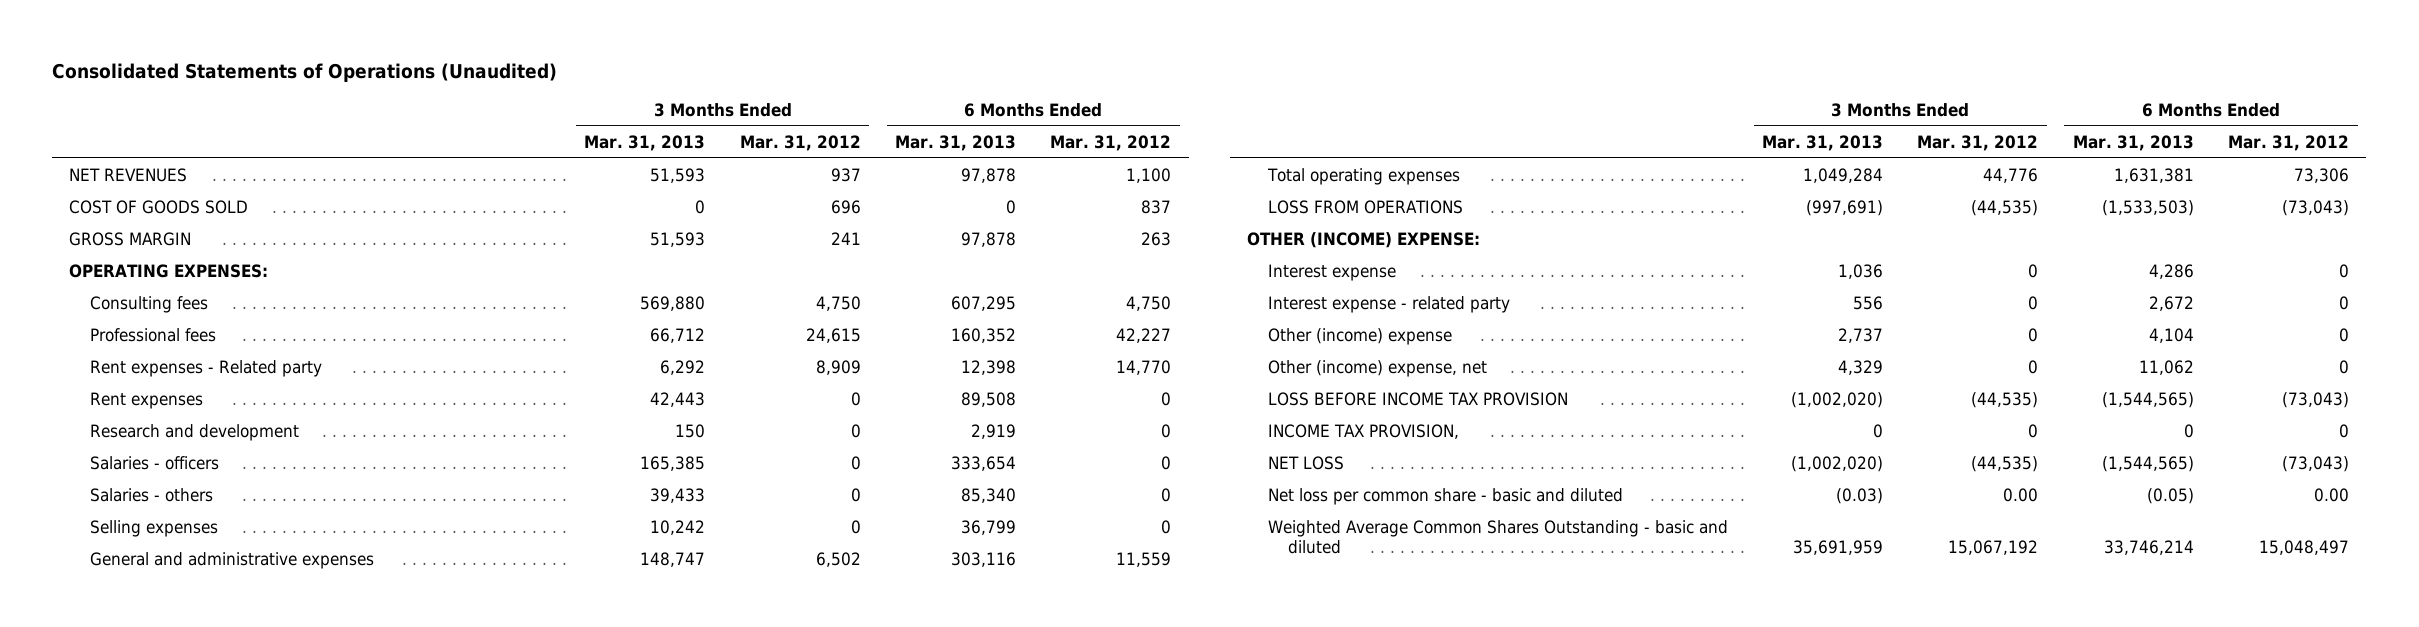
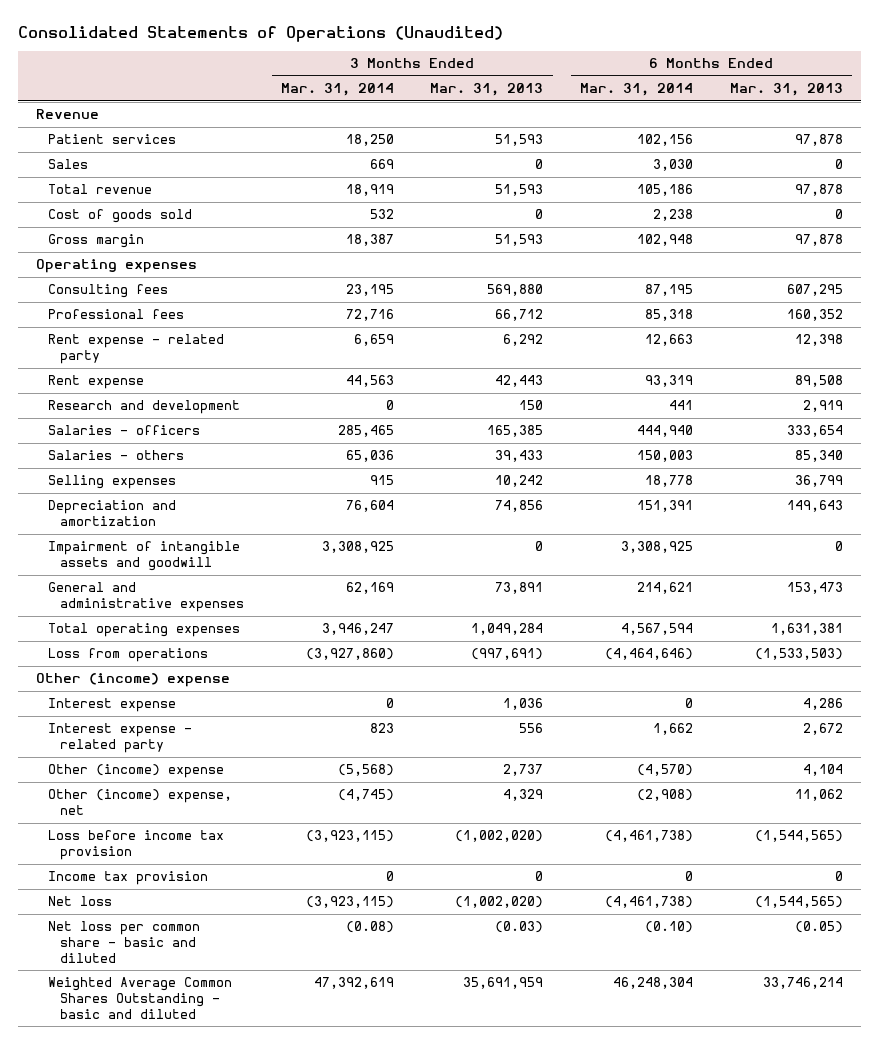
[739,134,861,151] Mar. 31, 2012 -> none
[1050,134,1172,151] Mar. 31, 2012 -> none
none -> [280,83,394,97] Mar. 31, 2014
none -> [579,83,693,97] Mar. 31, 2014
none -> [36,109,100,120] Revenue
none -> [48,134,177,145] Patient services
none -> [48,159,89,170] Sales
[69,167,188,182] NET REVENUES -> [48,184,153,195] Total revenue
[69,199,249,214] COST OF GOODS SOLD -> [48,209,193,224] Cost of goods sold
[69,231,192,246] GROSS MARGIN -> [48,234,145,249] Gross margin
[69,263,269,278] OPERATING EXPENSES: -> [36,259,198,274] Operating expenses
[89,359,322,377] Rent expenses - Related party -> [48,334,225,364] Rent expense - related party
[89,391,203,409] Rent expenses -> [48,375,145,390] Rent expense
none -> [48,500,177,526] Depreciation and amortization
none -> [48,541,241,571] Impairment of intangible assets and goodwill
[640,551,706,567] 148,747 -> [495,582,544,595] 73,891
[951,551,1017,567] 303,116 -> [786,582,843,595] 153,473
[1267,199,1463,214] LOSS FROM OPERATIONS -> [48,648,209,663] Loss from operations
[1247,231,1481,248] OTHER (INCOME) EXPENSE: -> [36,673,231,688] Other (income) expense
[1267,391,1568,406] LOSS BEFORE INCOME TAX PROVISION -> [48,830,225,860] Loss before income tax provision
[1267,423,1459,439] INCOME TAX PROVISION, -> [48,871,209,886] Income tax provision
[1267,455,1344,470] NET LOSS -> [48,896,113,907] Net loss

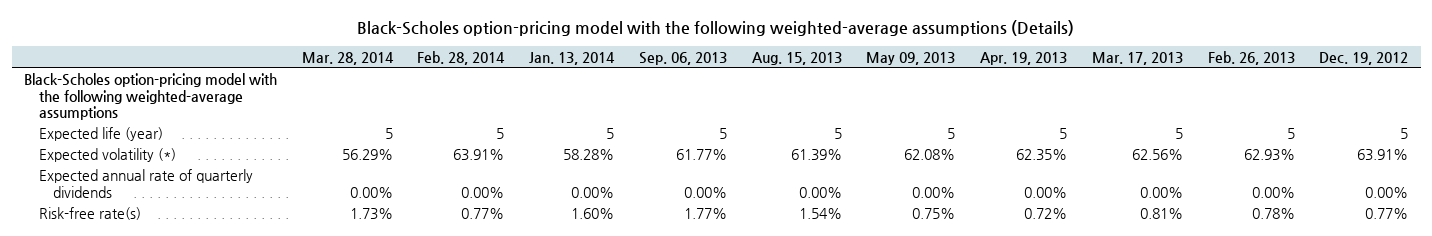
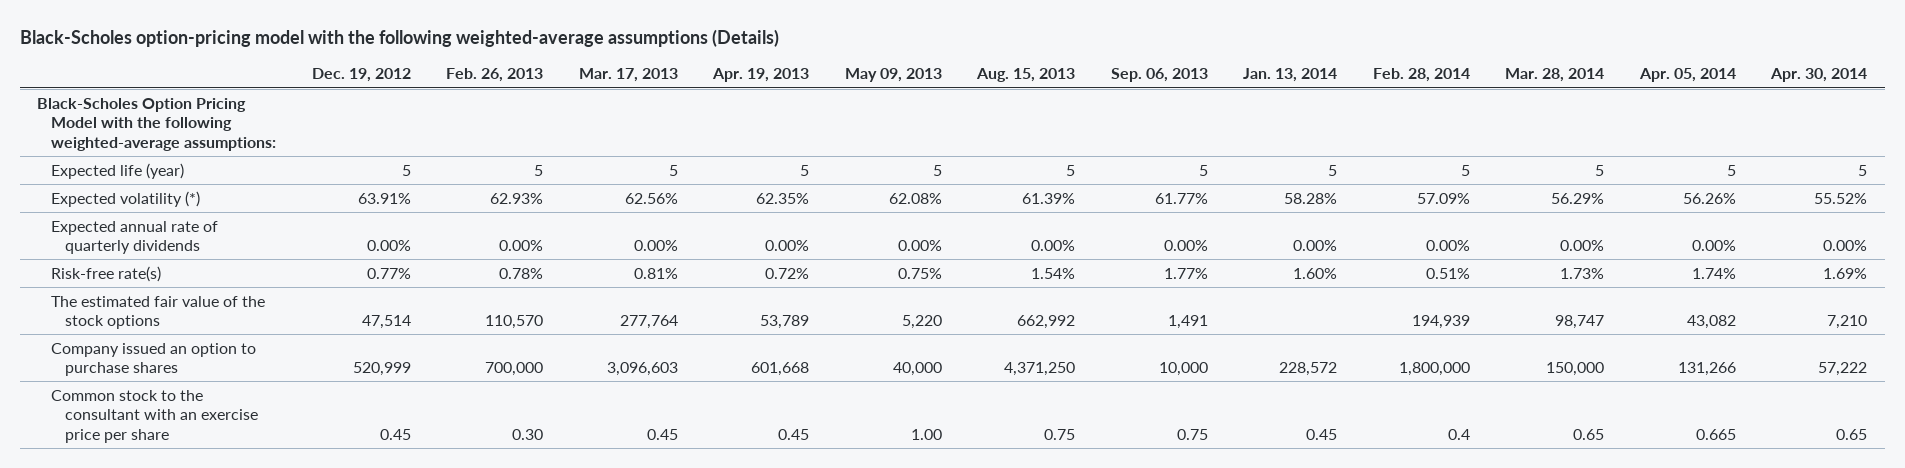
none -> [1638,68,1736,83] Apr. 05, 2014
none -> [1770,68,1868,83] Apr. 30, 2014
[23,73,277,120] Black-Scholes option-pricing model with the following weighted-average assumptions -> [37,97,277,151] Black-Scholes Option Pricing Model with the following weighted-average assumptions:
[453,149,505,162] 63.91% -> [1416,192,1470,204] 57.09%
[461,208,505,220] 0.77% -> [1425,267,1470,279] 0.51%
none -> [51,295,266,330] The estimated fair value of the stock options
none -> [51,342,257,377] Company issued an option to purchase shares
none -> [51,389,259,443] Common stock to the consultant with an exercise price per share

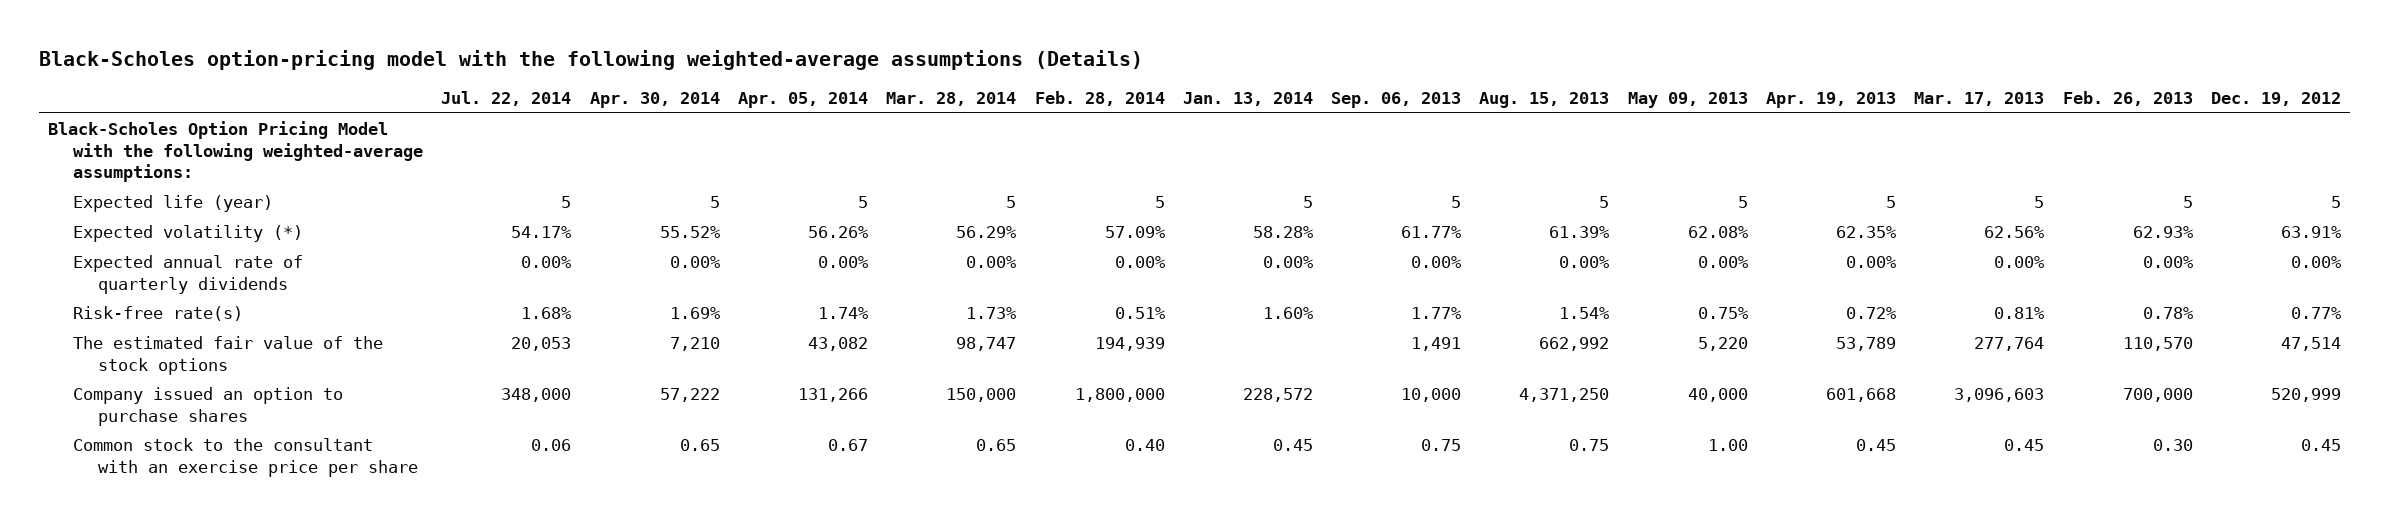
none -> [441,91,572,107] Jul. 22, 2014
[1447,428,1470,440] 0.4 -> [1124,439,1165,452] 0.40
[1695,428,1736,440] 0.665 -> [827,439,868,452] 0.67

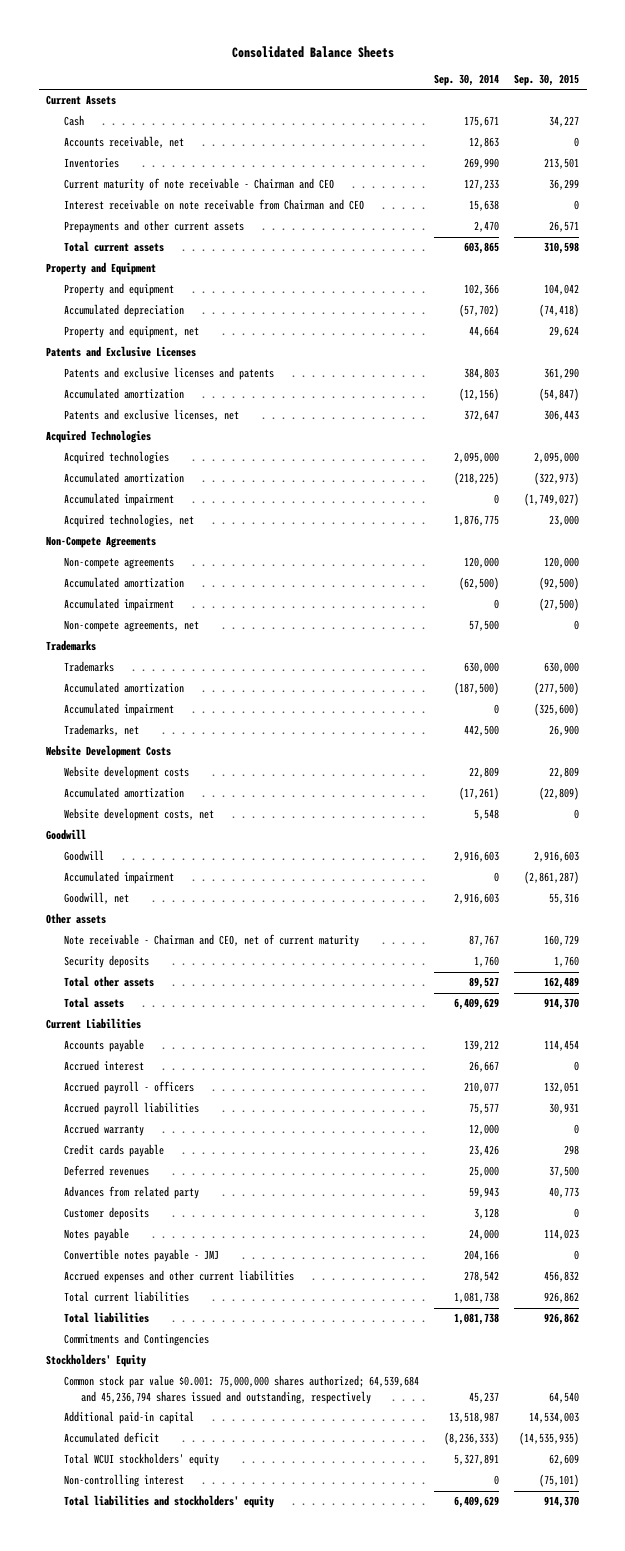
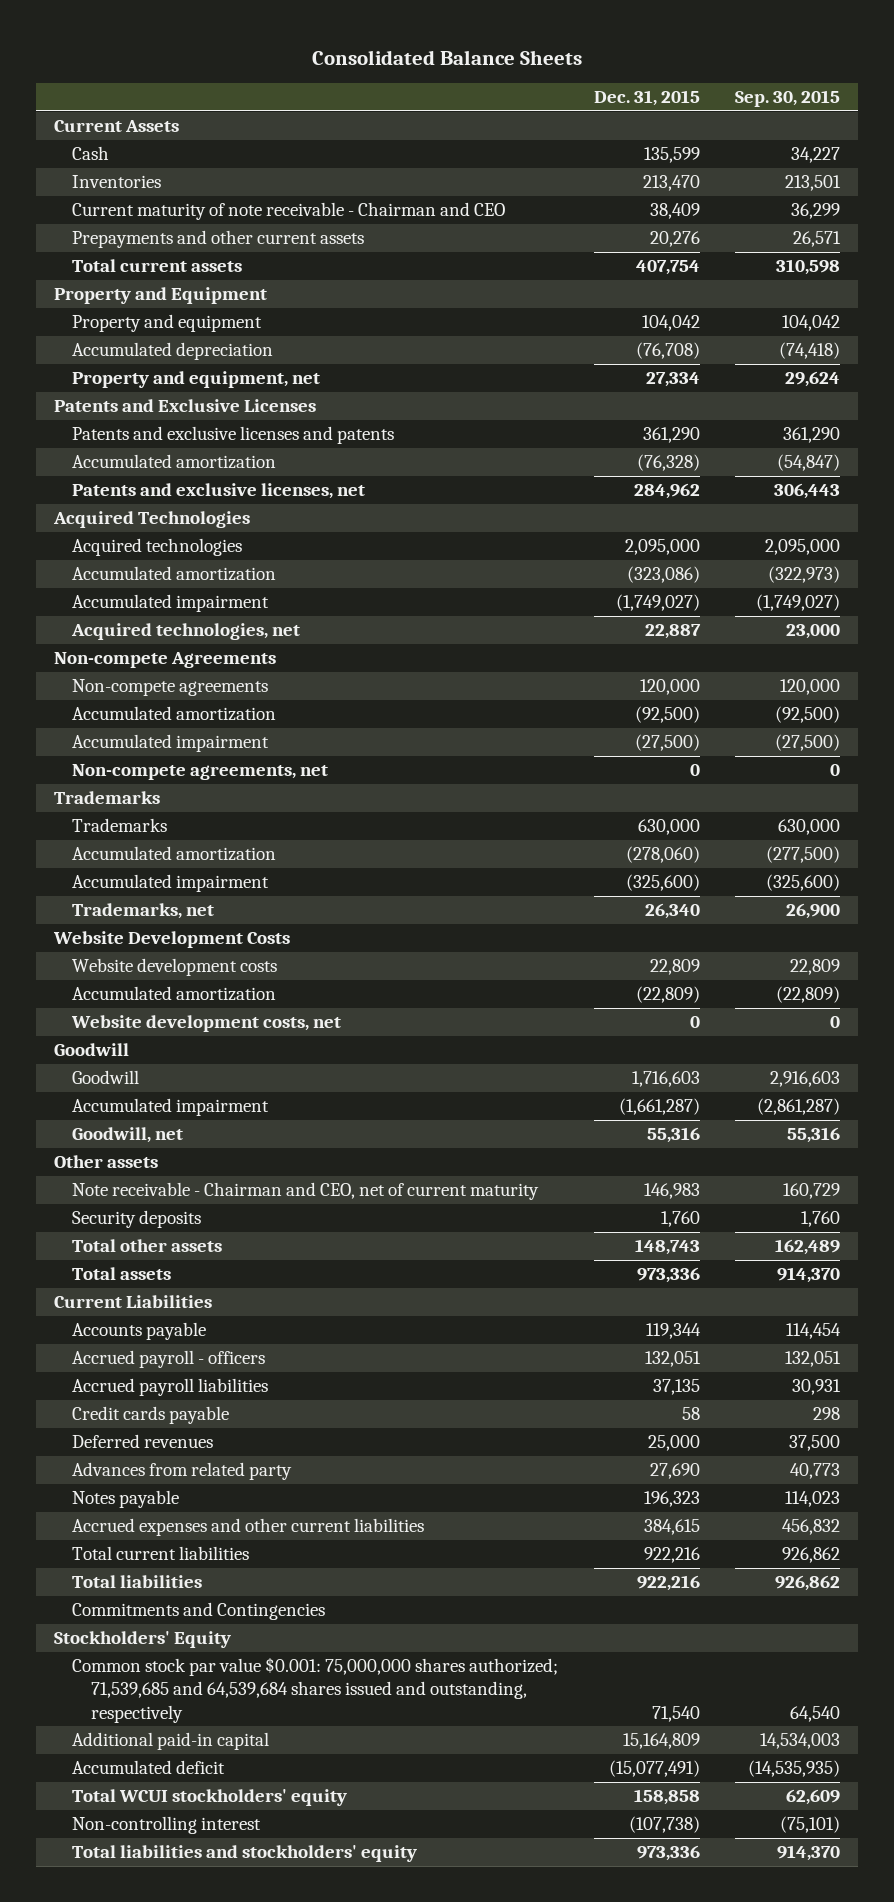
[433,73,499,86] Sep. 30, 2014 -> none
none -> [593,90,700,107] Dec. 31, 2015
[63,136,184,149] Accounts receivable, net -> none
[63,199,364,211] Interest receivable on note receivable from Chairman and CEO -> none
[46,536,157,549] Non-Compete Agreements -> [53,652,276,669] Non-compete Agreements
[63,1060,144,1072] Accrued interest -> none
[63,1123,144,1137] Accrued warranty -> none
[63,1207,149,1221] Customer deposits -> none
[63,1249,219,1263] Convertible notes payable - JMJ -> none
[63,1375,419,1404] Common stock par value $0.001: 75,000,000 shares authorized; 64,539,684 and 45,236,794 shares issued and outstanding, respectively -> [72,1657,559,1723] Common stock par value $0.001: 75,000,000 shares authorized; 71,539,685 and 64,539,684 shares issued and outstanding, respectively

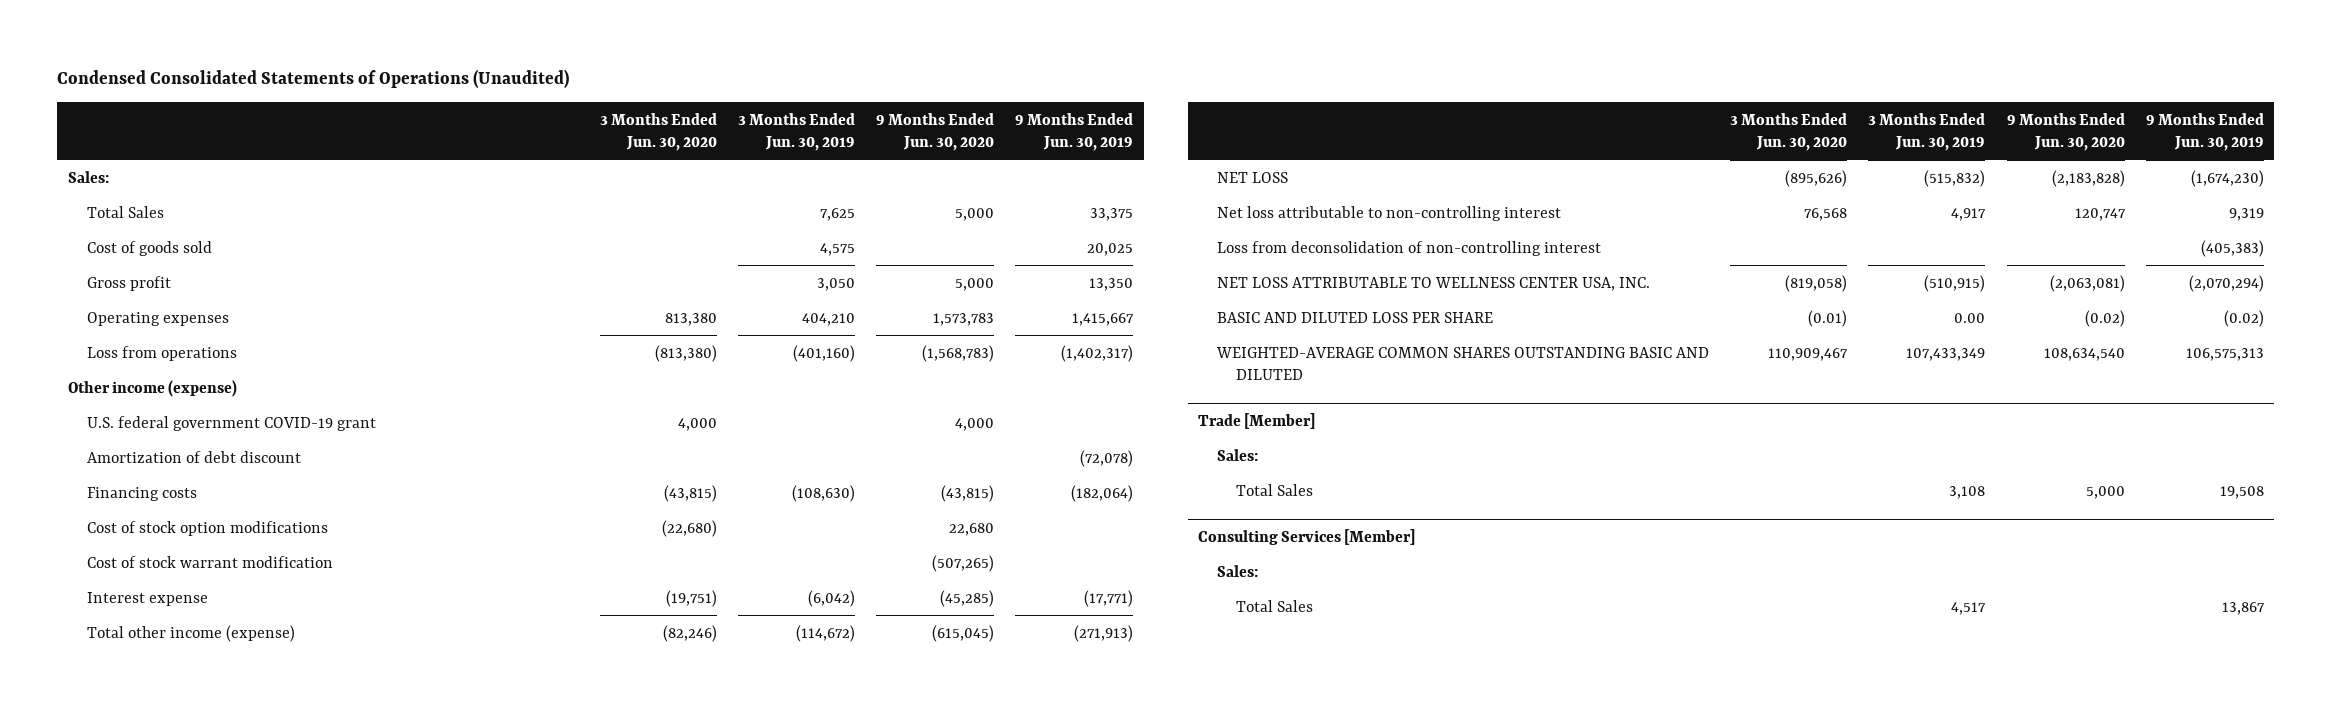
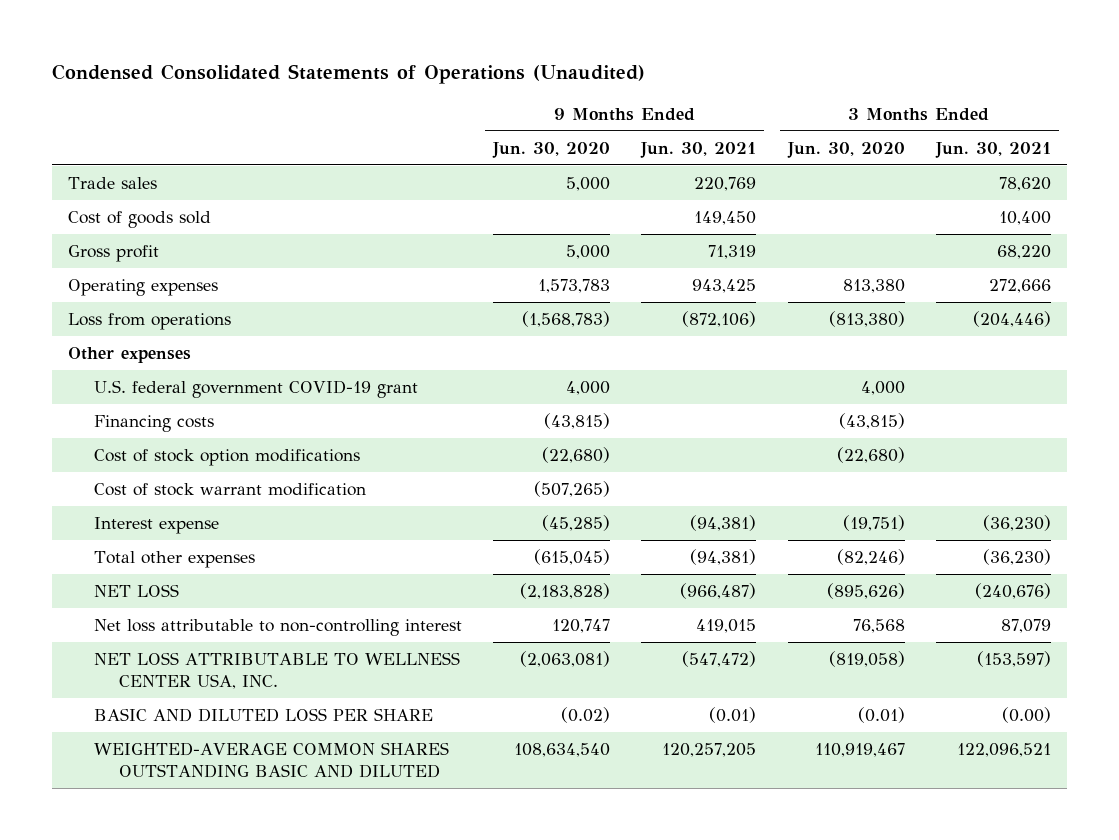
[738,112,856,151] 3 Months Ended Jun. 30, 2019 -> none
[1015,112,1134,151] 9 Months Ended Jun. 30, 2019 -> none
none -> [640,141,757,158] Jun. 30, 2021
none -> [934,141,1051,158] Jun. 30, 2021
[67,170,109,183] Sales: -> none
[86,205,164,218] Total Sales -> [67,177,157,190] Trade sales
[67,379,237,397] Other income (expense) -> [67,347,191,364] Other expenses
[86,450,301,463] Amortization of debt discount -> none
[949,522,995,536] 22,680 -> [541,447,610,464] (22,680)
[86,624,295,642] Total other income (expense) -> [93,551,255,569] Total other expenses
[1217,240,1602,256] Loss from deconsolidation of non-controlling interest -> none
[1198,412,1316,429] Trade [Member] -> none
[1217,448,1259,461] Sales: -> none
[1236,483,1314,496] Total Sales -> none
[1198,528,1416,545] Consulting Services [Member] -> none
[1217,564,1259,577] Sales: -> none
[1236,599,1314,612] Total Sales -> none
[1768,347,1849,361] 110,909,467 -> [814,743,905,758] 110,919,467

